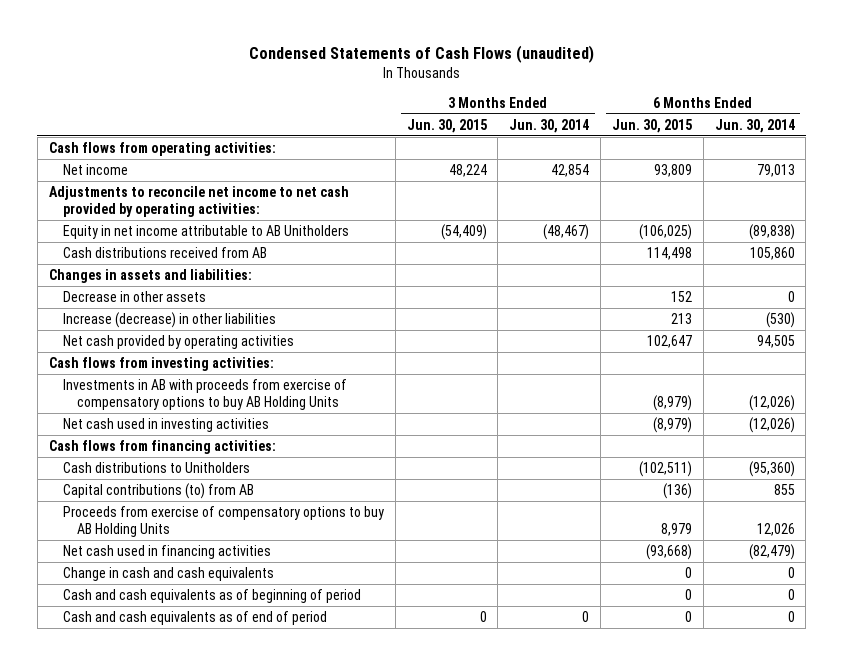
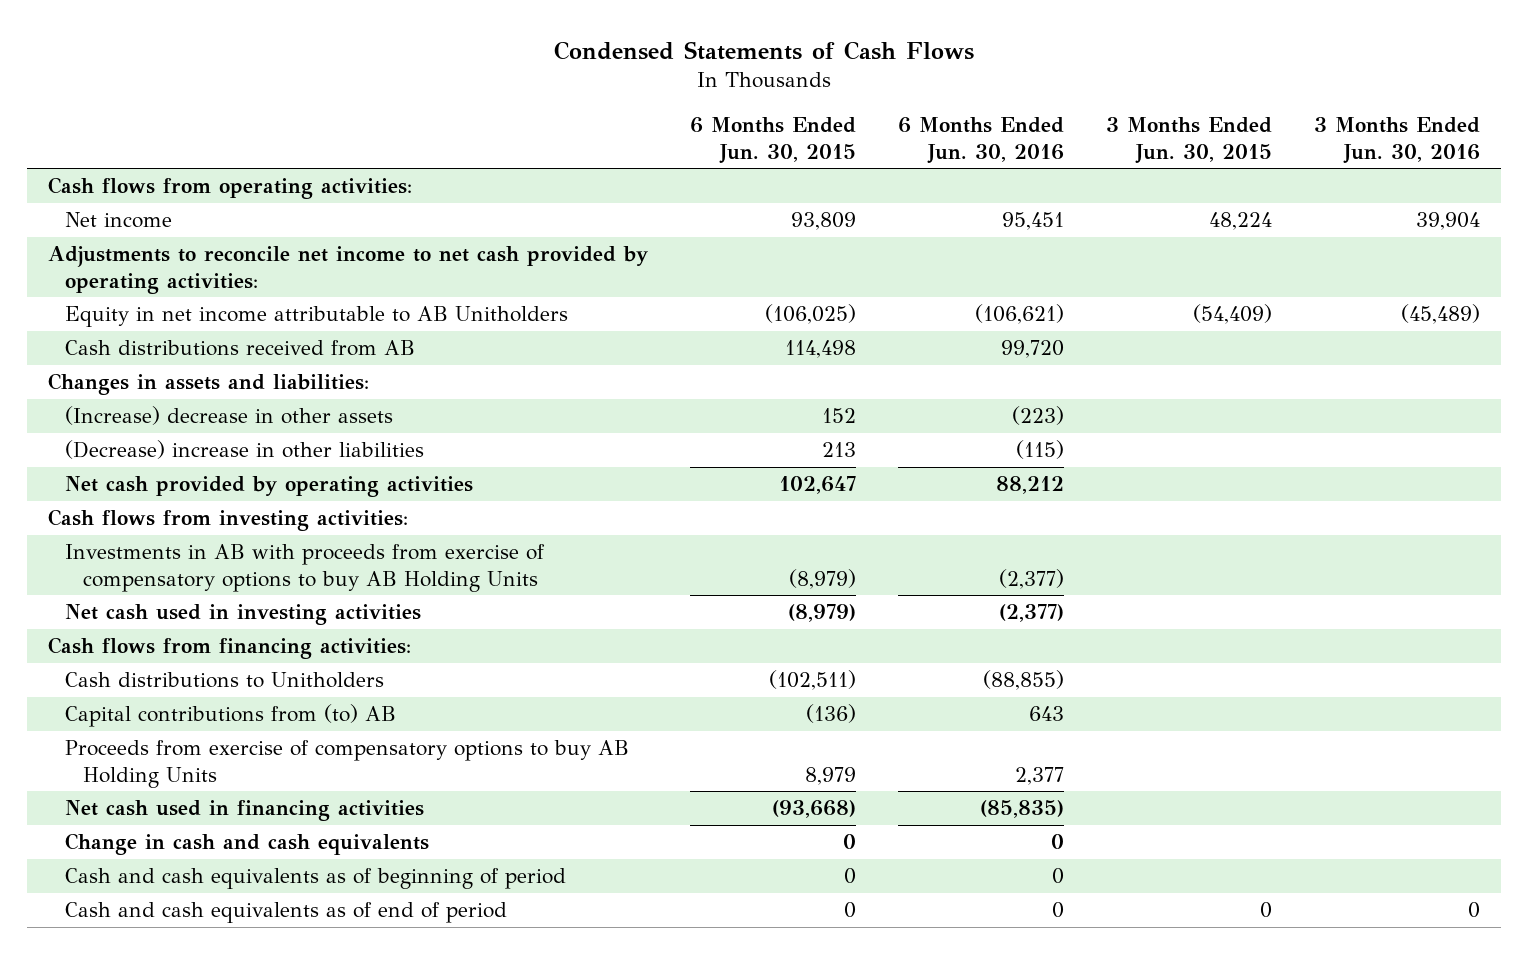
[248,45,594,64] Condensed Statements of Cash Flows (unaudited) -> [553,40,974,60] Condensed Statements of Cash Flows
[509,118,590,133] Jun. 30, 2014 -> none
[714,118,795,133] Jun. 30, 2014 -> none
none -> [897,117,1064,164] 6 Months Ended Jun. 30, 2016
none -> [1313,117,1480,164] 3 Months Ended Jun. 30, 2016
[62,290,206,302] Decrease in other assets -> [65,406,394,426] (Increase) decrease in other assets
[62,311,276,328] Increase (decrease) in other liabilities -> [65,440,425,460] (Decrease) increase in other liabilities
[62,482,254,499] Capital contributions (to) from AB -> [65,704,397,728] Capital contributions from (to) AB

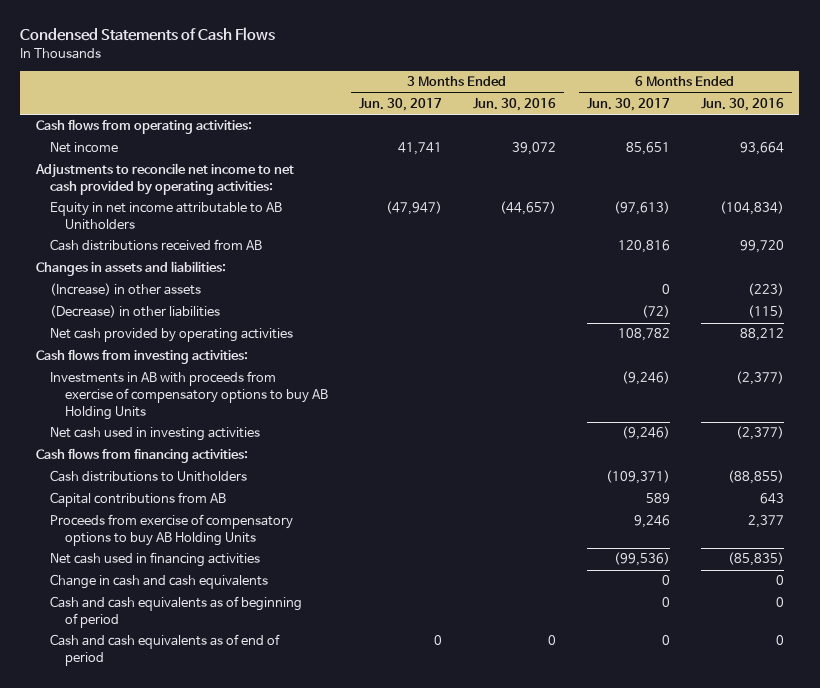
[689,117,856,164] 6 Months Ended Jun. 30, 2015 -> none
[1105,117,1272,164] 3 Months Ended Jun. 30, 2015 -> none
none -> [358,97,442,111] Jun. 30, 2017
none -> [586,97,670,111] Jun. 30, 2017
[1001,212,1064,231] 95,451 -> [739,142,784,156] 93,664
[1415,212,1480,231] 39,904 -> [511,142,556,156] 39,072
[974,304,1064,325] (106,621) -> [719,201,784,216] (104,834)
[1400,304,1480,325] (45,489) -> [499,201,556,216] (44,657)
[65,406,394,426] (Increase) decrease in other assets -> [50,283,202,297] (Increase) in other assets
[65,440,425,460] (Decrease) increase in other liabilities -> [50,305,221,319] (Decrease) in other liabilities
[65,704,397,728] Capital contributions from (to) AB -> [50,492,227,508] Capital contributions from AB

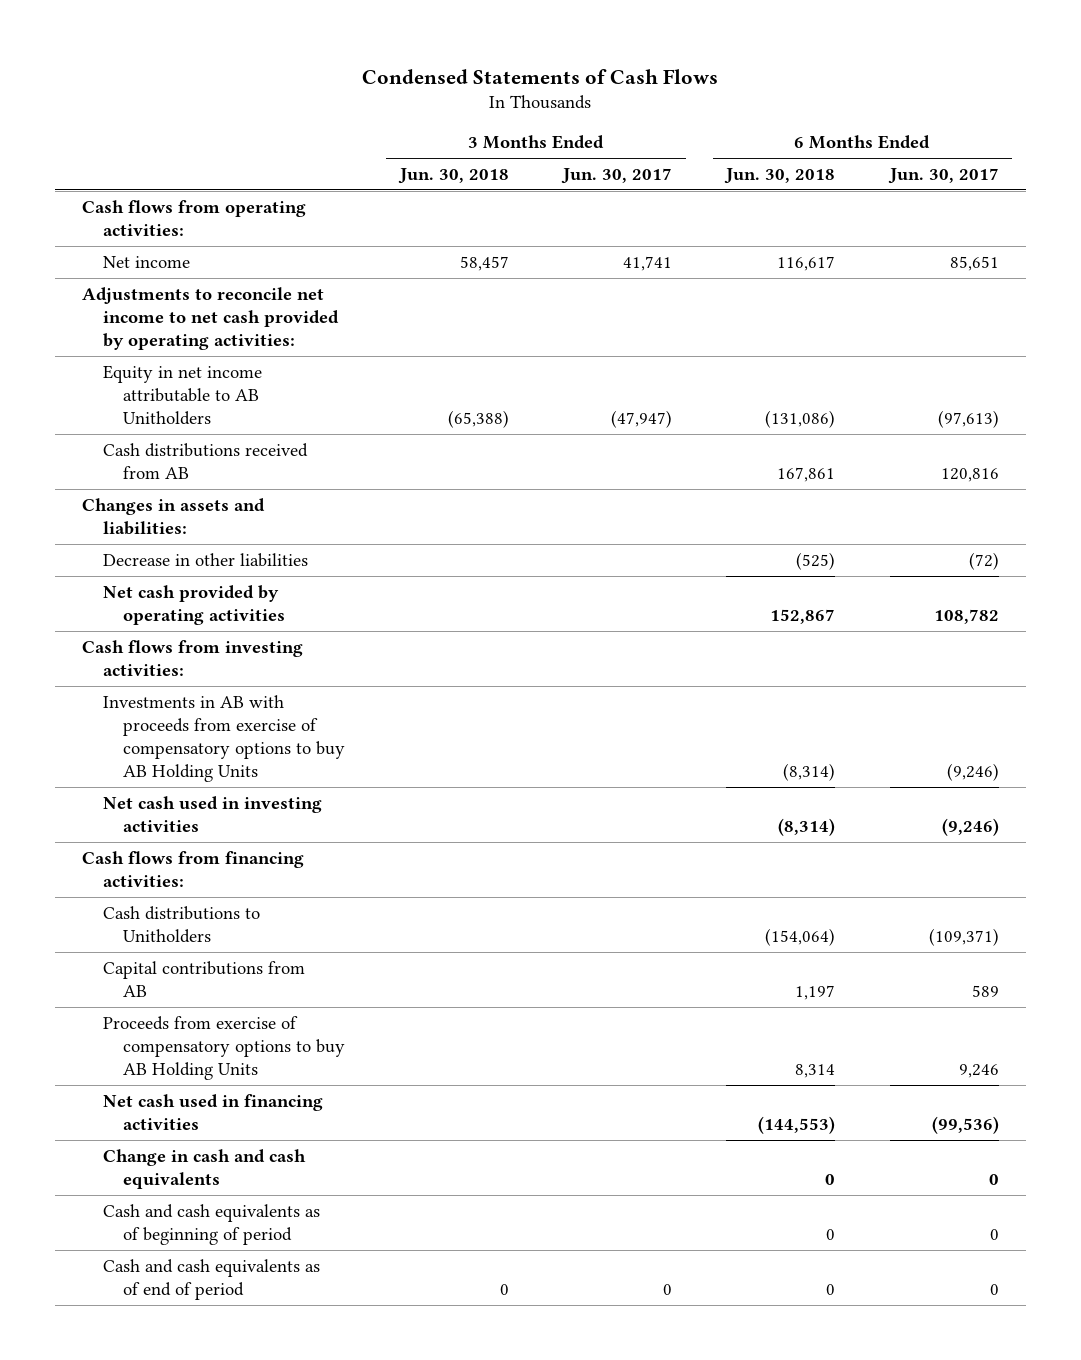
[472,97,556,111] Jun. 30, 2016 -> none
[700,97,784,111] Jun. 30, 2016 -> none
none -> [397,168,509,185] Jun. 30, 2018
none -> [724,168,836,185] Jun. 30, 2018
[50,283,202,297] (Increase) in other assets -> none
[50,305,221,319] (Decrease) in other liabilities -> [102,552,308,567] Decrease in other liabilities

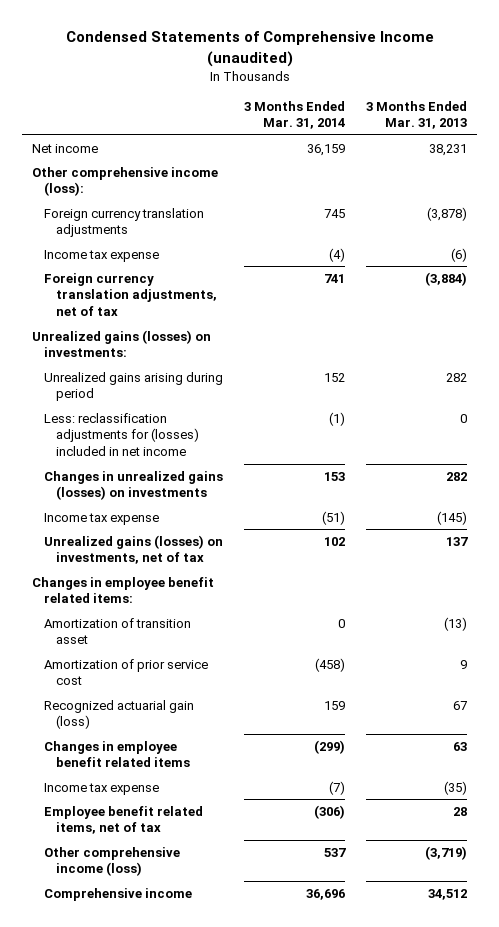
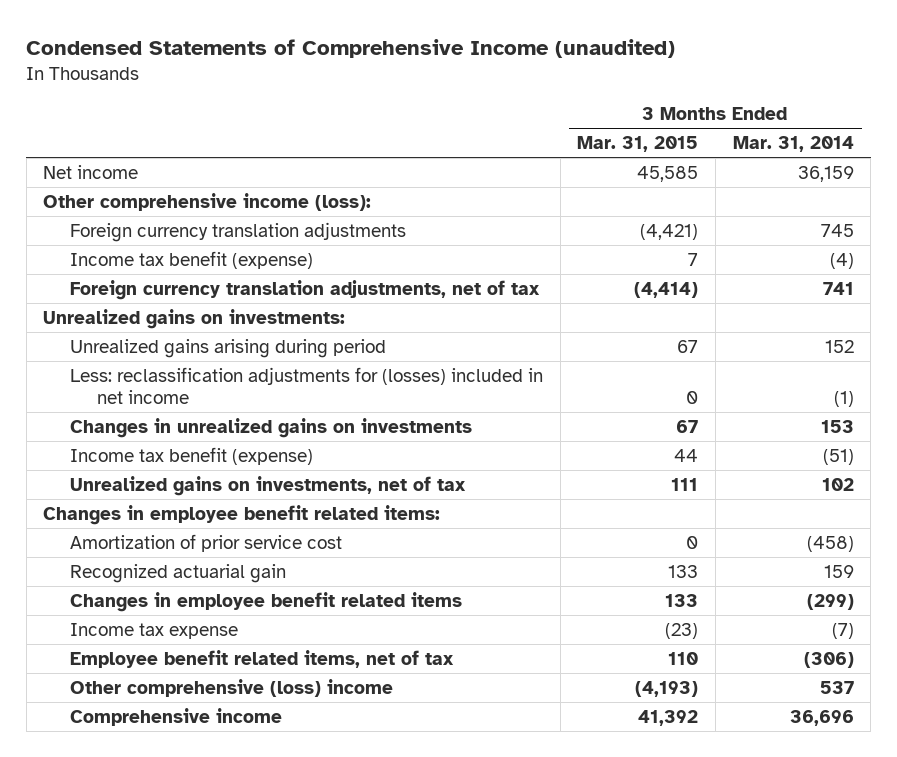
[366,100,468,130] 3 Months Ended Mar. 31, 2013 -> none
none -> [577,135,699,152] Mar. 31, 2015
[44,249,160,262] Income tax expense -> [70,250,314,269] Income tax benefit (expense)
[32,329,212,358] Unrealized gains (losses) on investments: -> [43,308,346,329] Unrealized gains on investments:
[44,470,224,501] Changes in unrealized gains (losses) on investments -> [70,417,473,438] Changes in unrealized gains on investments
[44,512,160,525] Income tax expense -> [70,446,314,465] Income tax benefit (expense)
[44,534,224,565] Unrealized gains (losses) on investments, net of tax -> [70,475,467,496] Unrealized gains on investments, net of tax
[44,617,192,645] Amortization of transition asset -> none
[44,699,195,730] Recognized actuarial gain (loss) -> [70,563,287,583] Recognized actuarial gain
[44,846,181,877] Other comprehensive income (loss) -> [70,678,394,697] Other comprehensive (loss) income

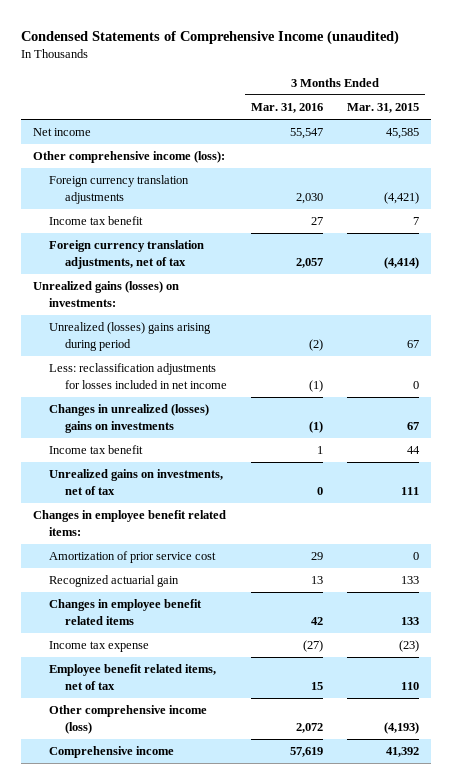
[732,135,854,152] Mar. 31, 2014 -> none
none -> [251,103,324,114] Mar. 31, 2016
[70,250,314,269] Income tax benefit (expense) -> [49,216,144,226] Income tax benefit
[43,308,346,329] Unrealized gains on investments: -> [32,281,179,307] Unrealized gains (losses) on investments:
[70,338,387,358] Unrealized gains arising during period -> [49,322,212,351] Unrealized (losses) gains arising during period
[70,366,544,404] Less: reclassification adjustments for (losses) included in net income -> [49,363,228,389] Less: reclassification adjustments for losses included in net income
[70,417,473,438] Changes in unrealized gains on investments -> [49,404,210,433] Changes in unrealized (losses) gains on investments
[70,446,314,465] Income tax benefit (expense) -> [49,445,144,455] Income tax benefit
[70,678,394,697] Other comprehensive (loss) income -> [49,705,208,734] Other comprehensive income (loss)

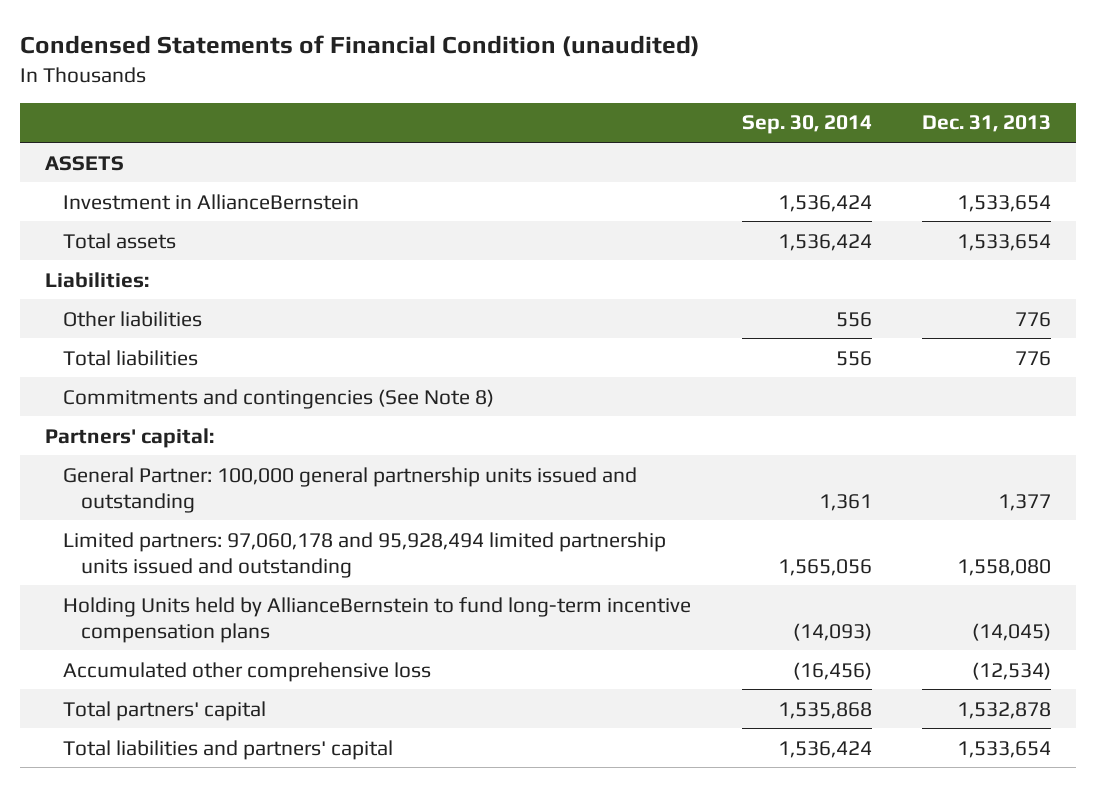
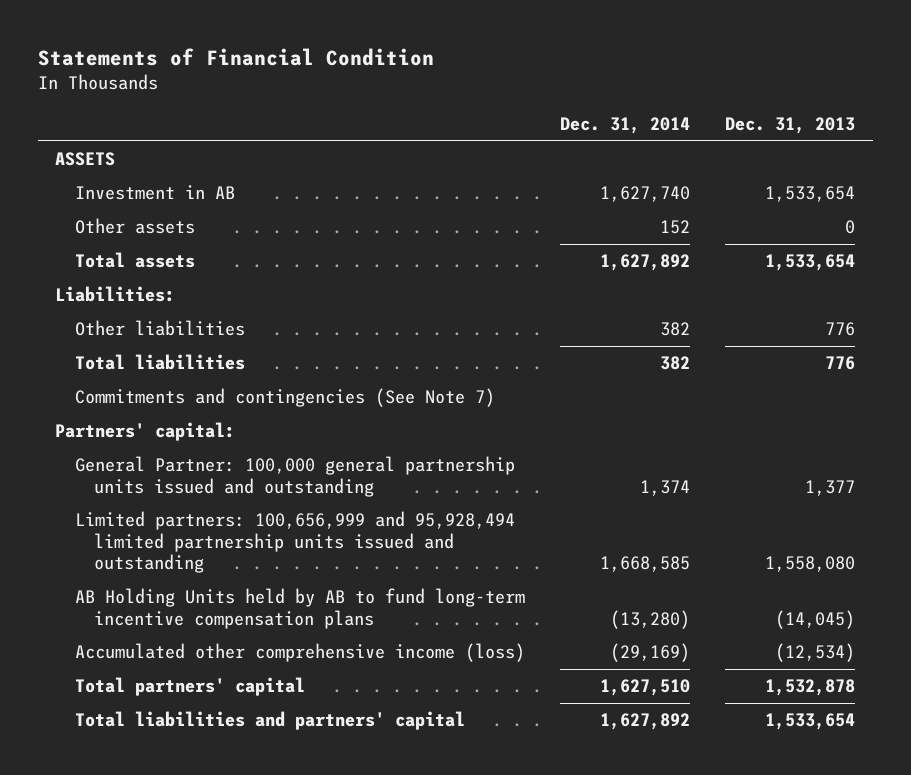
[20,34,701,57] Condensed Statements of Financial Condition (unaudited) -> [37,48,434,67] Statements of Financial Condition
[741,115,872,135] Sep. 30, 2014 -> none
none -> [560,117,691,135] Dec. 31, 2014
[63,193,360,210] Investment in AllianceBernstein -> [74,185,235,201] Investment in AB
none -> [74,218,195,235] Other assets
[63,388,495,409] Commitments and contingencies (See Note 8) -> [74,388,495,408] Commitments and contingencies (See Note 7)
[63,531,667,578] Limited partners: 97,060,178 and 95,928,494 limited partnership units issued and outstanding -> [74,511,515,574] Limited partners: 100,656,999 and 95,928,494 limited partnership units issued and outstanding
[63,596,692,643] Holding Units held by AllianceBernstein to fund long-term incentive compensation plans -> [74,588,525,629] AB Holding Units held by AB to fund long-term incentive compensation plans
[63,661,432,682] Accumulated other comprehensive loss -> [74,643,525,663] Accumulated other comprehensive income (loss)

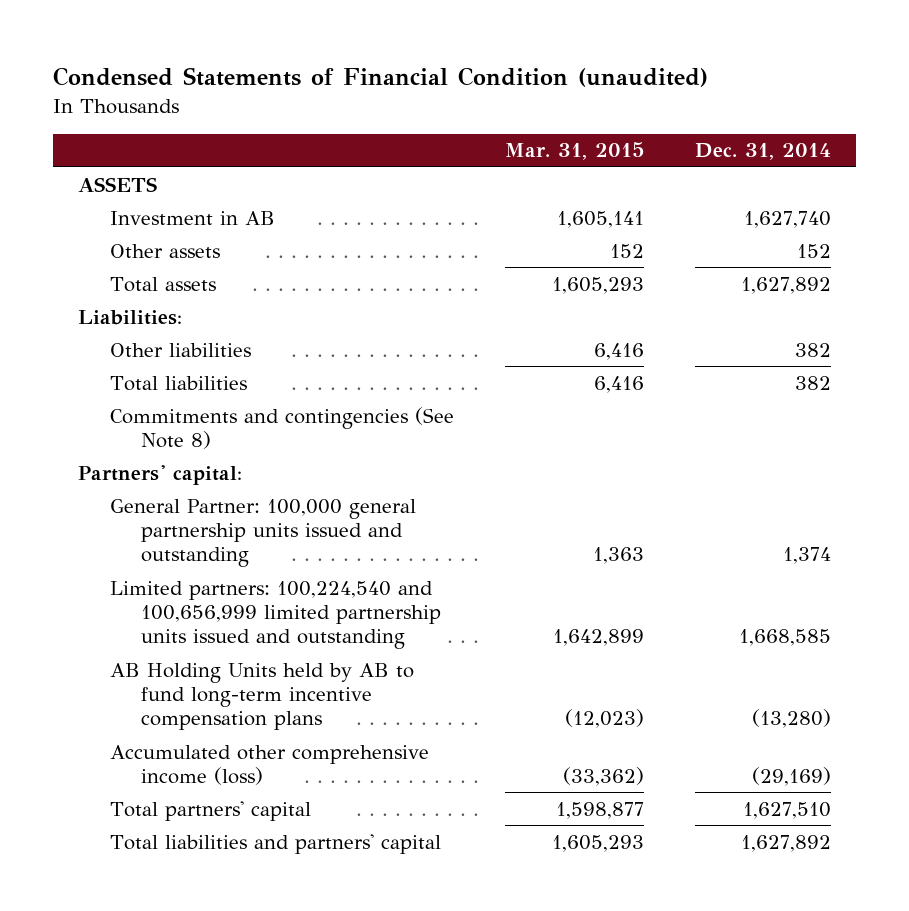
[37,48,434,67] Statements of Financial Condition -> [52,66,708,87] Condensed Statements of Financial Condition (unaudited)
[725,117,856,135] Dec. 31, 2013 -> none
none -> [504,142,644,161] Mar. 31, 2015
[74,388,495,408] Commitments and contingencies (See Note 7) -> [109,406,454,450] Commitments and contingencies (See Note 8)
[74,511,515,574] Limited partners: 100,656,999 and 95,928,494 limited partnership units issued and outstanding -> [109,580,442,650] Limited partners: 100,224,540 and 100,656,999 limited partnership units issued and outstanding

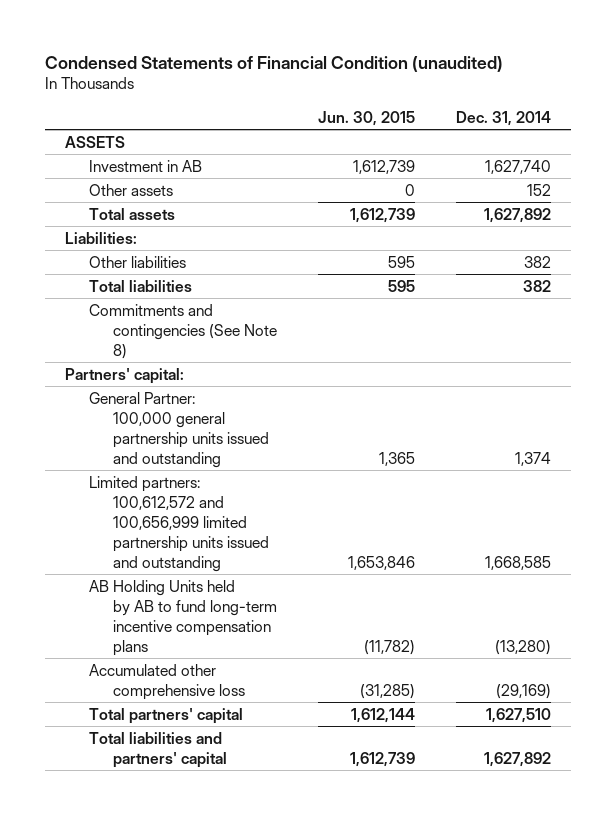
[504,142,644,161] Mar. 31, 2015 -> none
none -> [317,110,415,126] Jun. 30, 2015
[109,580,442,650] Limited partners: 100,224,540 and 100,656,999 limited partnership units issued and outstanding -> [88,475,269,572] Limited partners: 100,612,572 and 100,656,999 limited partnership units issued and outstanding
[109,744,429,786] Accumulated other comprehensive income (loss) -> [88,663,245,700] Accumulated other comprehensive loss

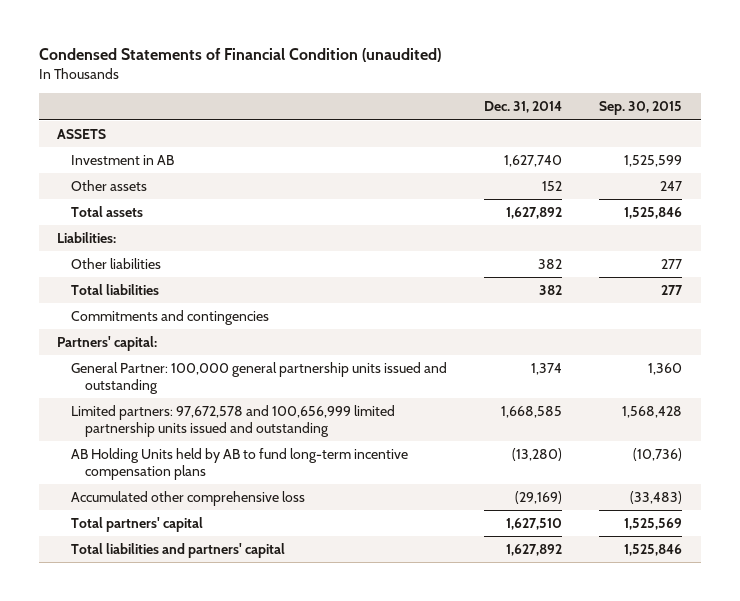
[317,110,415,126] Jun. 30, 2015 -> none
none -> [599,101,683,116] Sep. 30, 2015
[88,303,277,359] Commitments and contingencies (See Note 8) -> [71,309,270,325] Commitments and contingencies
[88,475,269,572] Limited partners: 100,612,572 and 100,656,999 limited partnership units issued and outstanding -> [71,404,396,437] Limited partners: 97,672,578 and 100,656,999 limited partnership units issued and outstanding

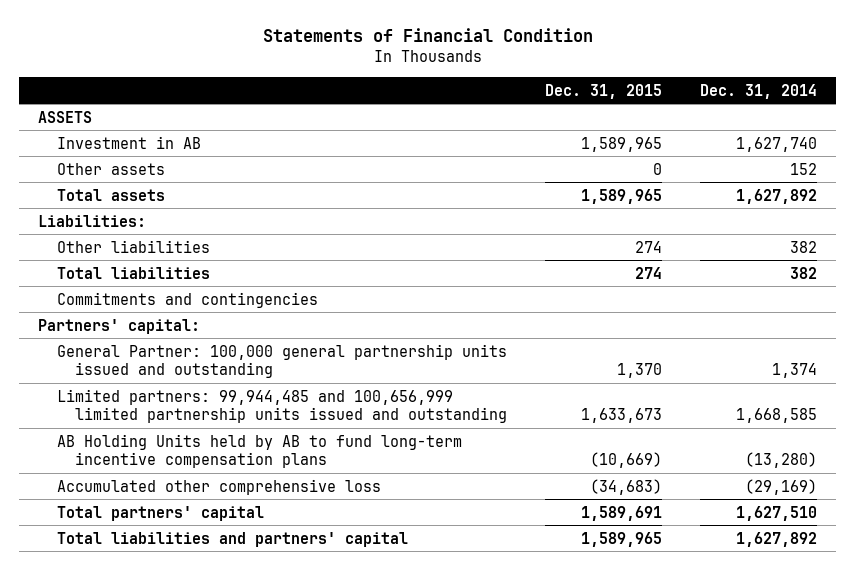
[38,48,441,63] Condensed Statements of Financial Condition (unaudited) -> [262,28,593,43] Statements of Financial Condition
[599,101,683,116] Sep. 30, 2015 -> none
none -> [545,83,663,99] Dec. 31, 2015
[71,404,396,437] Limited partners: 97,672,578 and 100,656,999 limited partnership units issued and outstanding -> [56,388,508,424] Limited partners: 99,944,485 and 100,656,999 limited partnership units issued and outstanding

